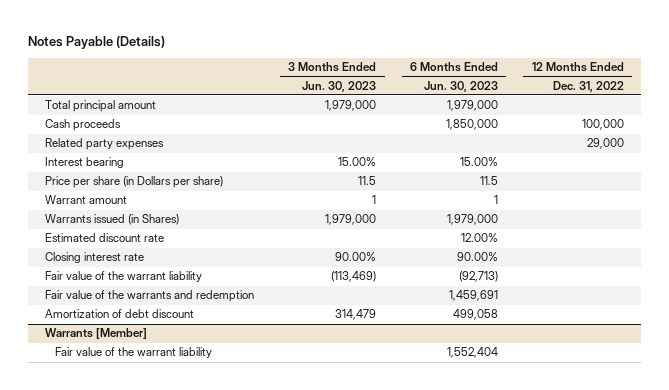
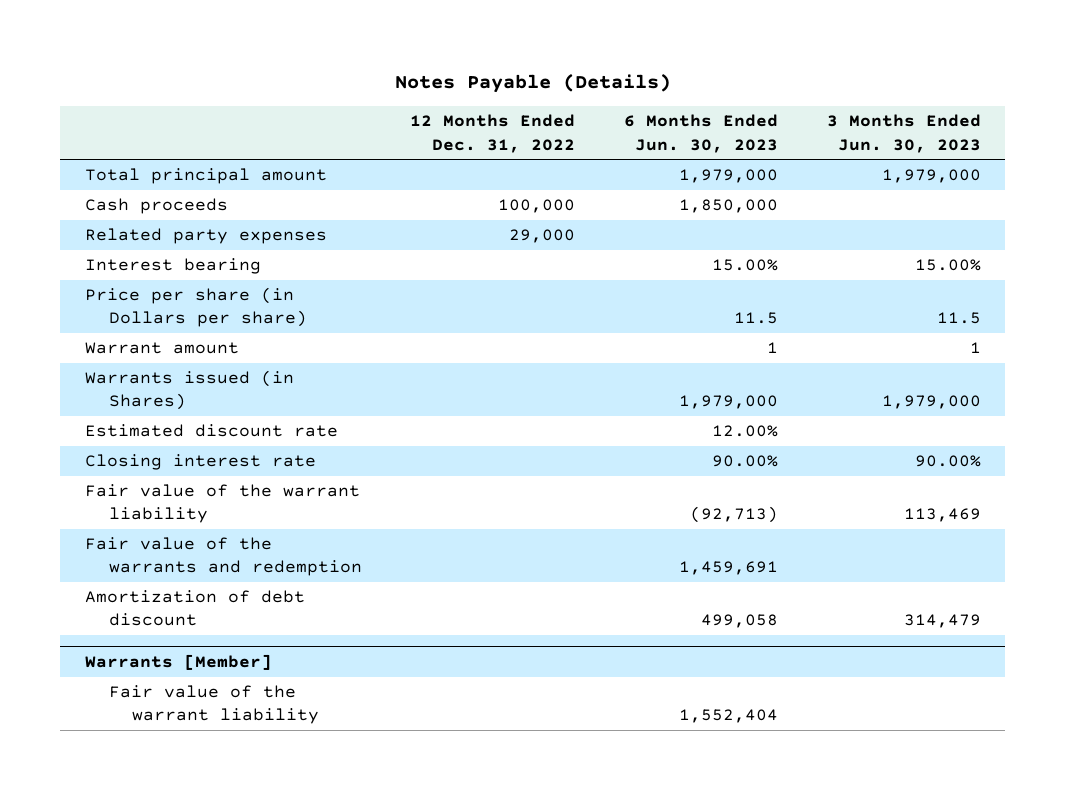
[331,271,377,283] (113,469) -> [904,508,982,523] 113,469

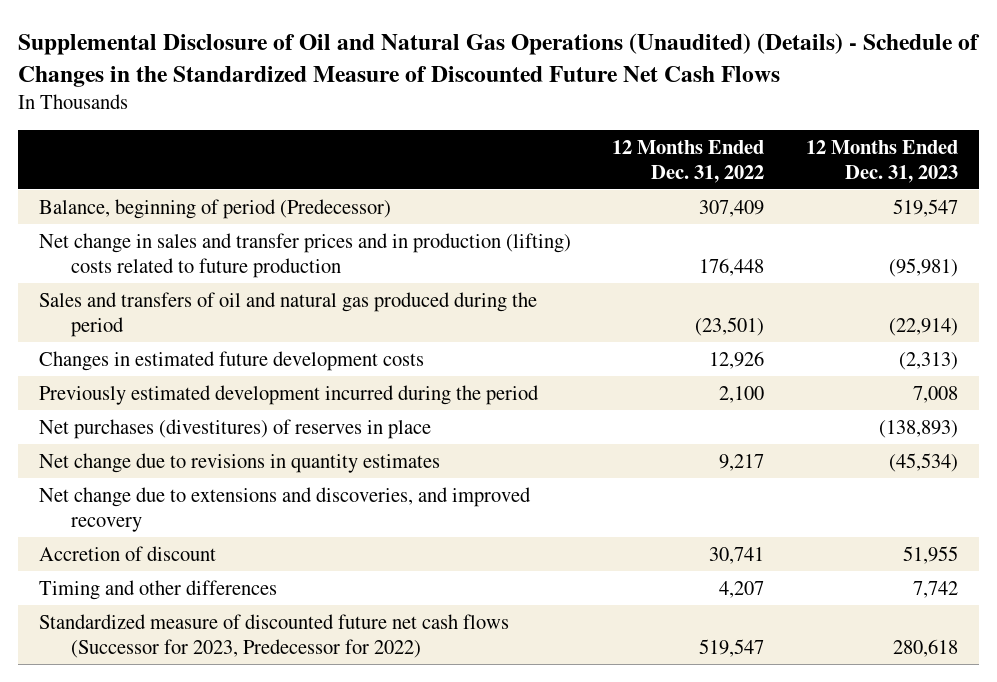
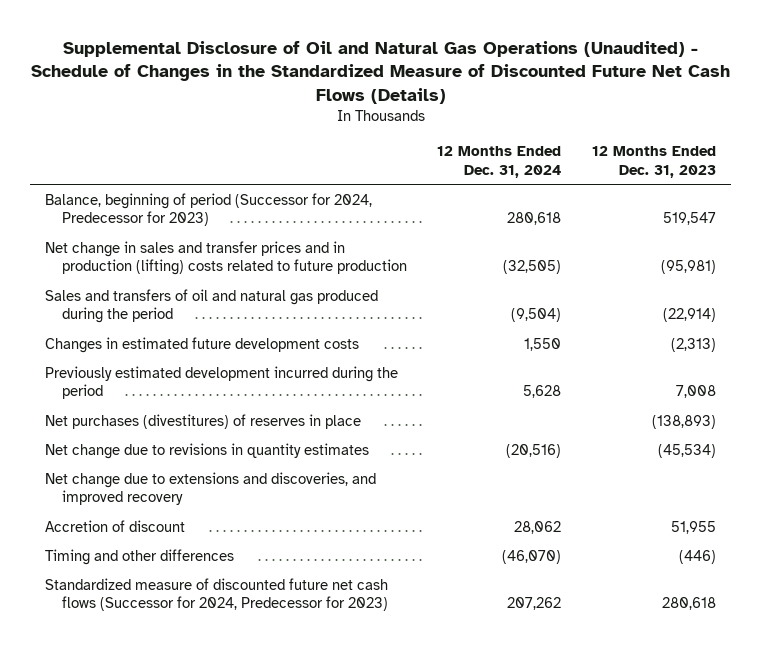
[18,32,981,87] Supplemental Disclosure of Oil and Natural Gas Operations (Unaudited) (Details) - Schedule of Changes in the Standardized Measure of Discounted Future Net Cash Flows -> [30,40,730,104] Supplemental Disclosure of Oil and Natural Gas Operations (Unaudited) - Schedule of Changes in the Standardized Measure of Discounted Future Net Cash Flows (Details)
[612,139,765,183] 12 Months Ended Dec. 31, 2022 -> none
none -> [437,146,562,178] 12 Months Ended Dec. 31, 2024
[38,198,391,219] Balance, beginning of period (Predecessor) -> [45,192,373,227] Balance, beginning of period (Successor for 2024, Predecessor for 2023)
[912,580,958,598] 7,742 -> [678,549,716,564] (446)
[38,613,509,658] Standardized measure of discounted future net cash flows (Successor for 2023, Predecessor for 2022) -> [45,577,389,612] Standardized measure of discounted future net cash flows (Successor for 2024, Predecessor for 2023)

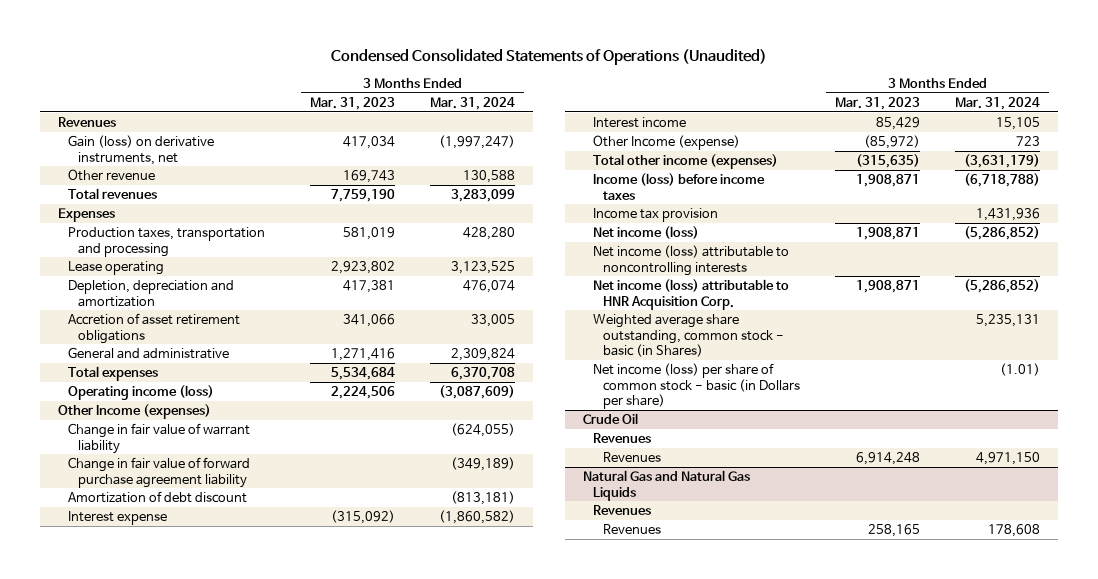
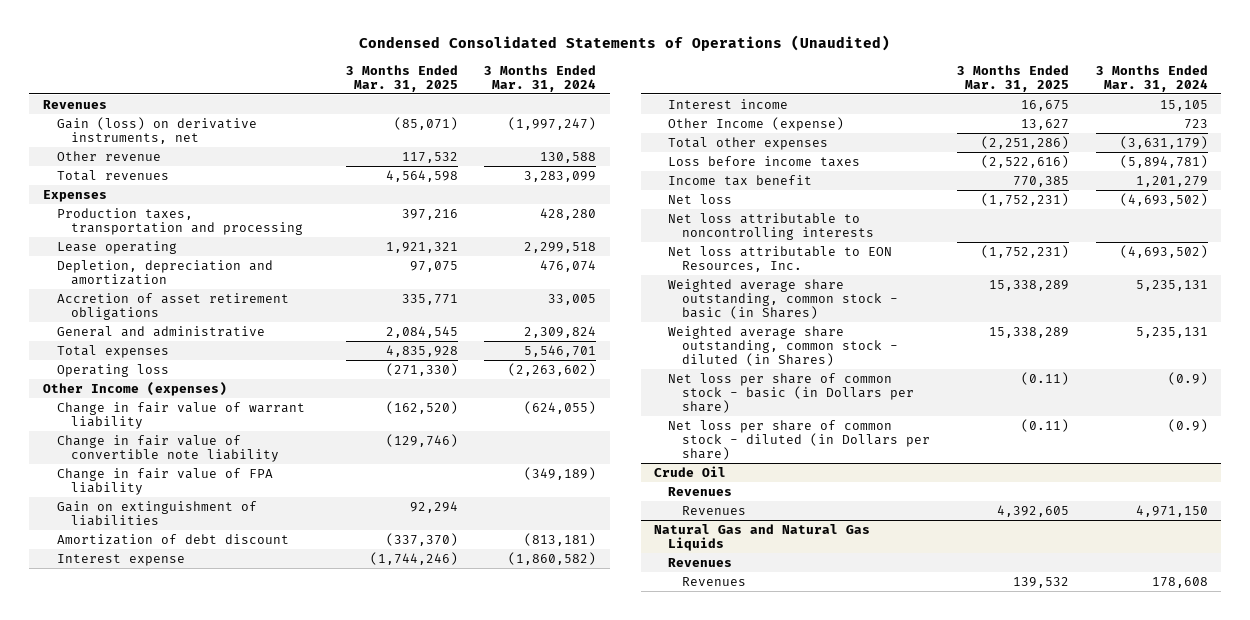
[310,96,396,110] Mar. 31, 2023 -> none
none -> [345,64,458,92] 3 Months Ended Mar. 31, 2025
[451,261,516,275] 3,123,525 -> [524,241,597,253] 2,299,518
[451,367,516,381] 6,370,708 -> [524,344,597,357] 5,546,701
[68,385,215,401] Operating income (loss) -> [56,363,169,377] Operating loss
[439,385,516,400] (3,087,609) -> [508,362,597,376] (2,263,602)
none -> [56,434,280,463] Change in fair value of convertible note liability
[68,457,251,488] Change in fair value of forward purchase agreement liability -> [56,467,273,496] Change in fair value of FPA liability
none -> [56,500,257,527] Gain on extinguishment of liabilities
[592,154,778,170] Total other income (expenses) -> [668,136,829,150] Total other expenses
[592,173,765,200] Income (loss) before income taxes -> [668,155,861,167] Loss before income taxes
[964,173,1041,188] (6,718,788) -> [1119,154,1208,168] (5,894,781)
[592,208,718,223] Income tax provision -> [668,174,813,186] Income tax benefit
[976,208,1041,222] 1,431,936 -> [1135,175,1208,187] 1,201,279
[592,226,699,240] Net income (loss) -> [668,193,733,204] Net loss
[964,226,1041,241] (5,286,852) -> [1119,192,1208,206] (4,693,502)
[592,245,789,276] Net income (loss) attributable to noncontrolling interests -> [668,212,875,241] Net loss attributable to noncontrolling interests
[592,279,789,310] Net income (loss) attributable to HNR Acquisition Corp. -> [668,245,893,273] Net loss attributable to EON Resources, Inc.
[964,279,1041,294] (5,286,852) -> [1119,244,1208,258] (4,693,502)
none -> [668,325,899,367] Weighted average share outstanding, common stock - diluted (in Shares)
[592,363,801,410] Net income (loss) per share of common stock - basic (in Dollars per share) -> [668,372,915,414] Net loss per share of common stock - basic (in Dollars per share)
[1000,363,1041,377] (1.01) -> [1167,371,1208,385] (0.9)
none -> [668,419,931,461] Net loss per share of common stock - diluted (in Dollars per share)

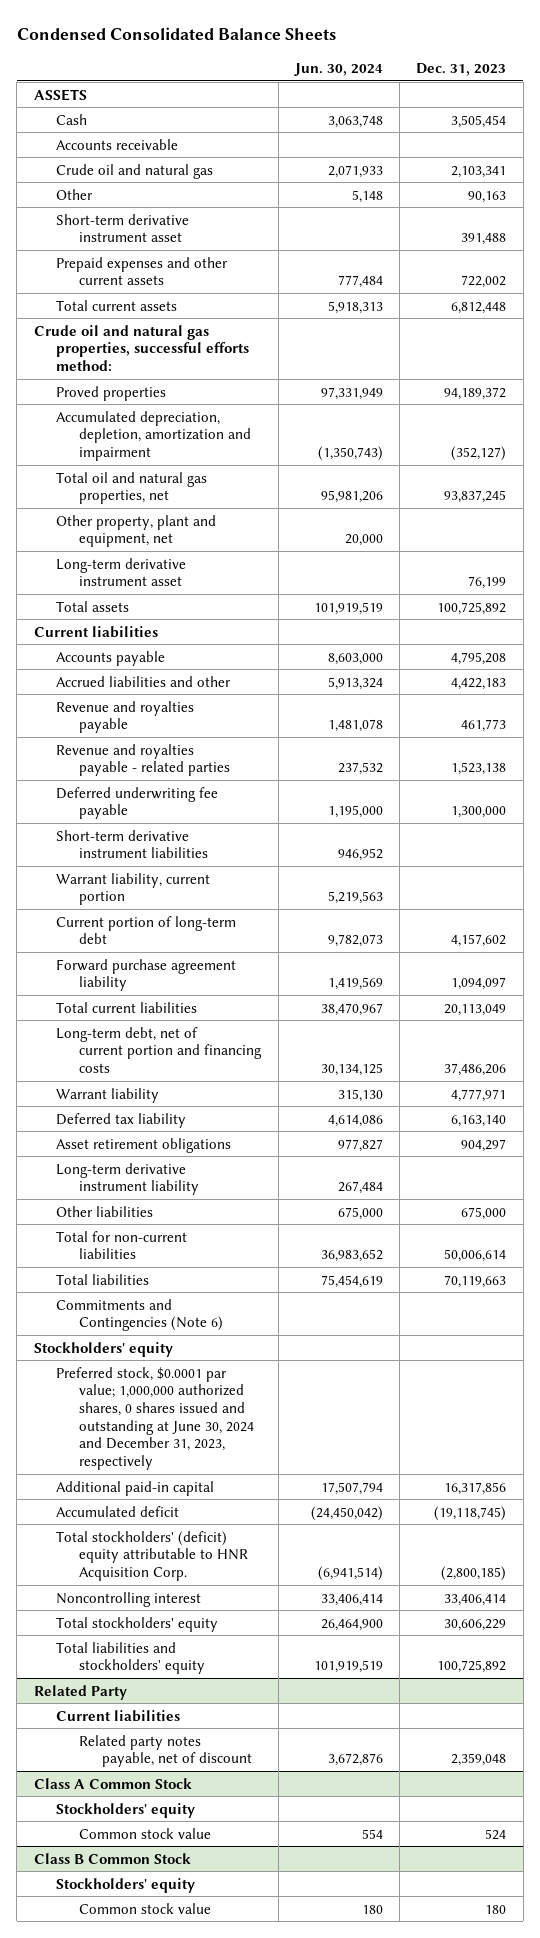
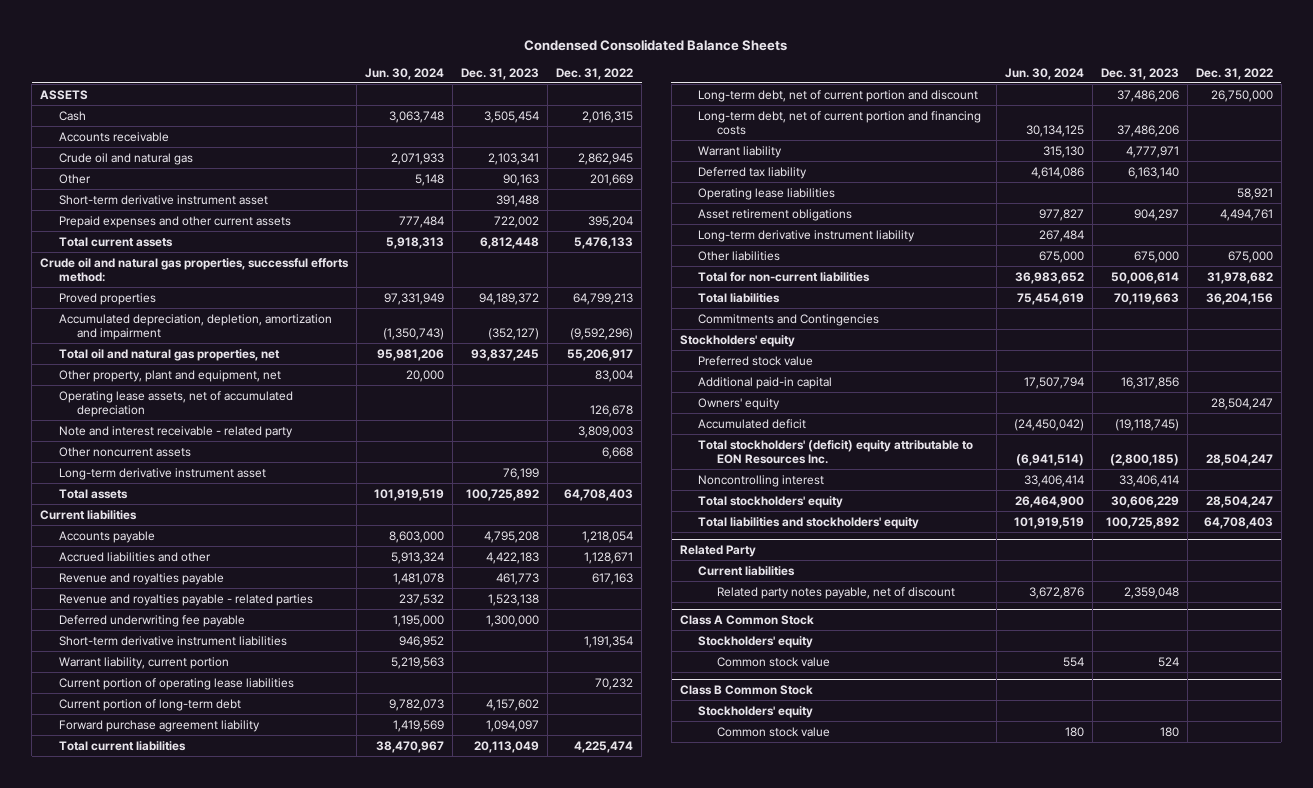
none -> [556,67,634,80] Dec. 31, 2022
none -> [58,390,293,418] Operating lease assets, net of accumulated depreciation
none -> [58,425,293,438] Note and interest receivable - related party
none -> [58,446,191,457] Other noncurrent assets
none -> [58,677,294,690] Current portion of operating lease liabilities
none -> [698,89,979,102] Long-term debt, net of current portion and discount
none -> [698,187,836,200] Operating lease liabilities
[56,1298,224,1332] Commitments and Contingencies (Note 6) -> [698,313,880,326] Commitments and Contingencies
[56,1366,255,1470] Preferred stock, $0.0001 par value; 1,000,000 authorized shares, 0 shares issued and outstanding at June 30, 2024 and December 31, 2023, respectively -> [698,355,814,366] Preferred stock value
none -> [698,397,781,410] Owners' equity
[56,1530,249,1581] Total stockholders' (deficit) equity attributable to HNR Acquisition Corp. -> [698,439,974,465] Total stockholders' (deficit) equity attributable to EON Resources Inc.

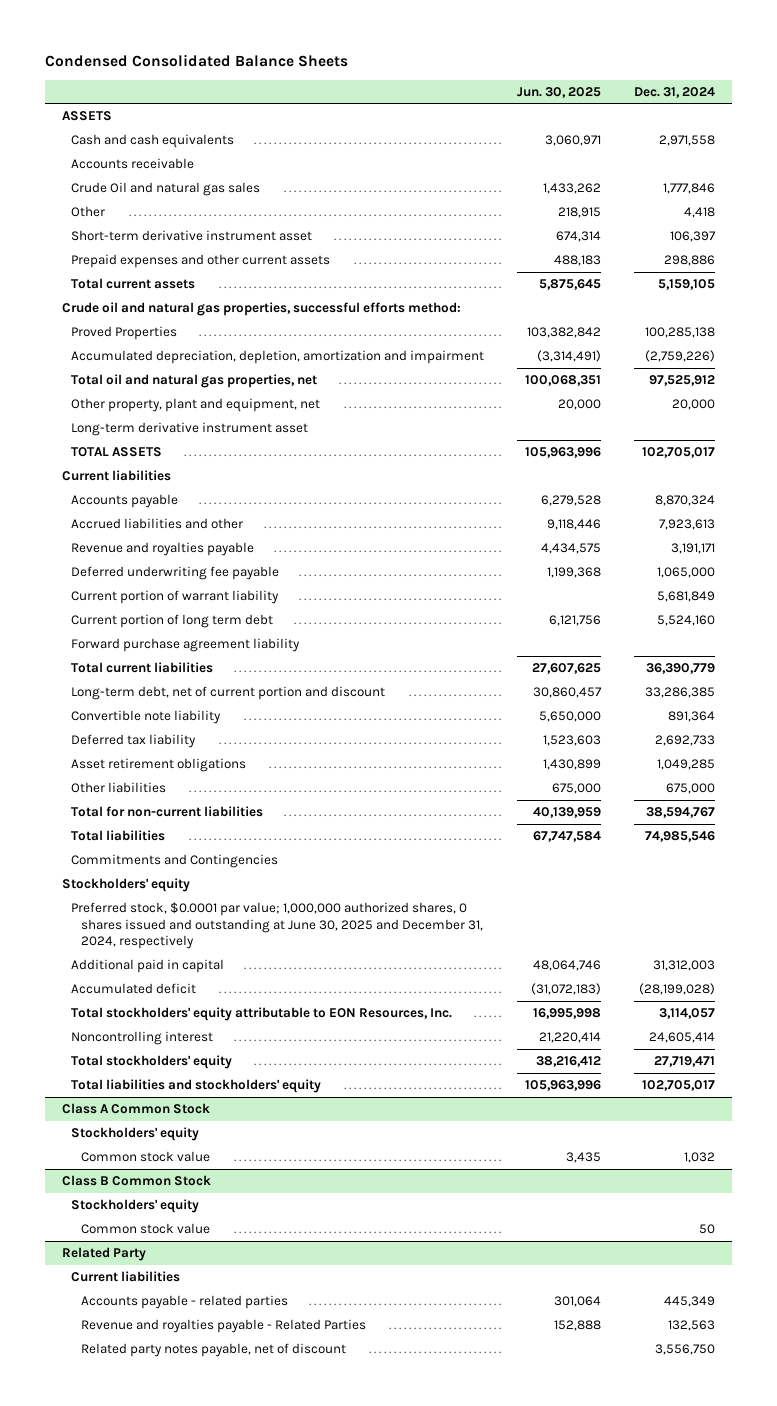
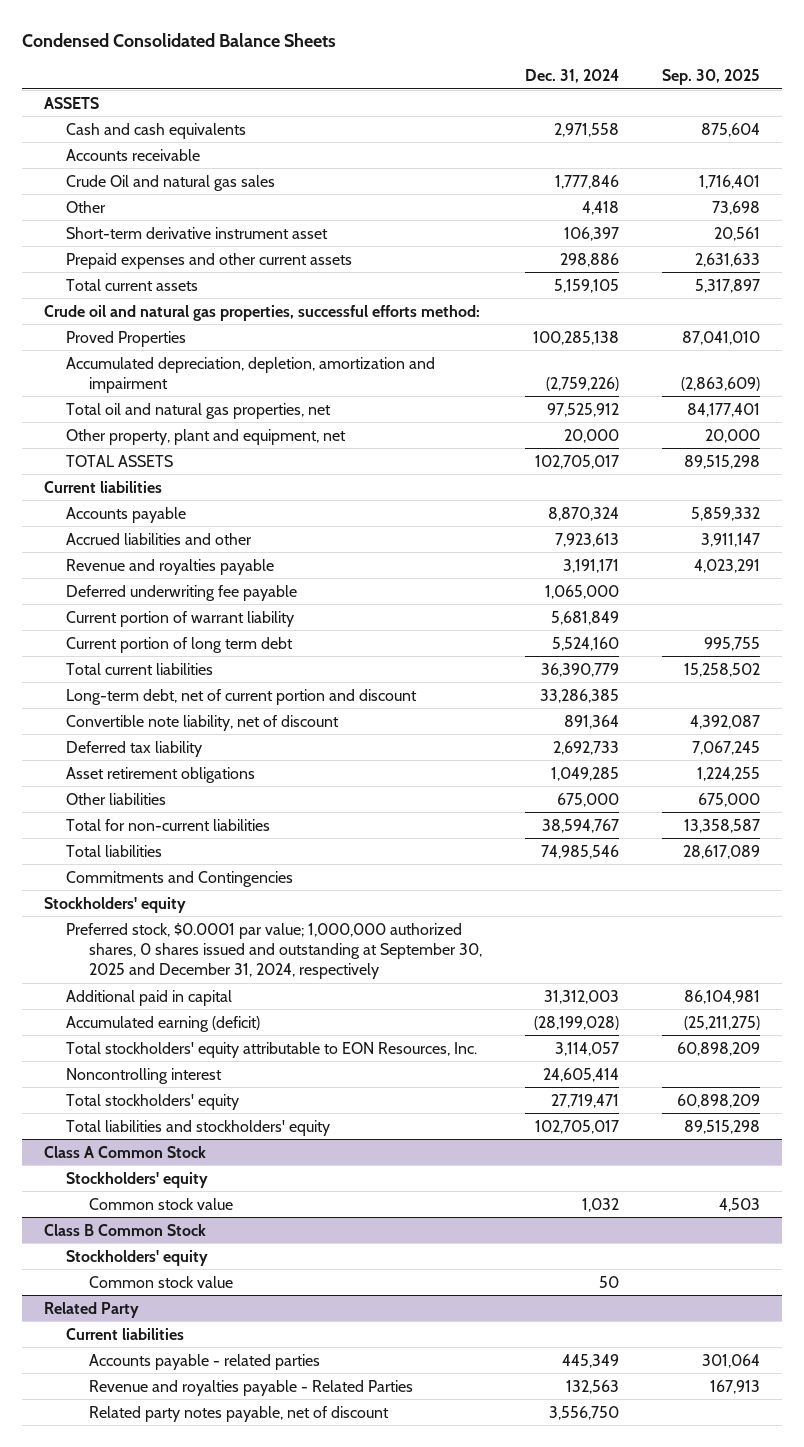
[517,86,602,98] Jun. 30, 2025 -> none
none -> [662,69,761,86] Sep. 30, 2025
[71,422,309,437] Long-term derivative instrument asset -> none
[71,638,301,653] Forward purchase agreement liability -> none
[71,710,222,725] Convertible note liability -> [66,714,340,731] Convertible note liability, net of discount
[71,902,483,949] Preferred stock, $0.0001 par value; 1,000,000 authorized shares, 0 shares issued and outstanding at June 30, 2025 and December 31, 2024, respectively -> [66,922,482,979] Preferred stock, $0.0001 par value; 1,000,000 authorized shares, 0 shares issued and outstanding at September 30, 2025 and December 31, 2024, respectively
[71,983,197,995] Accumulated deficit -> [66,1015,261,1032] Accumulated earning (deficit)

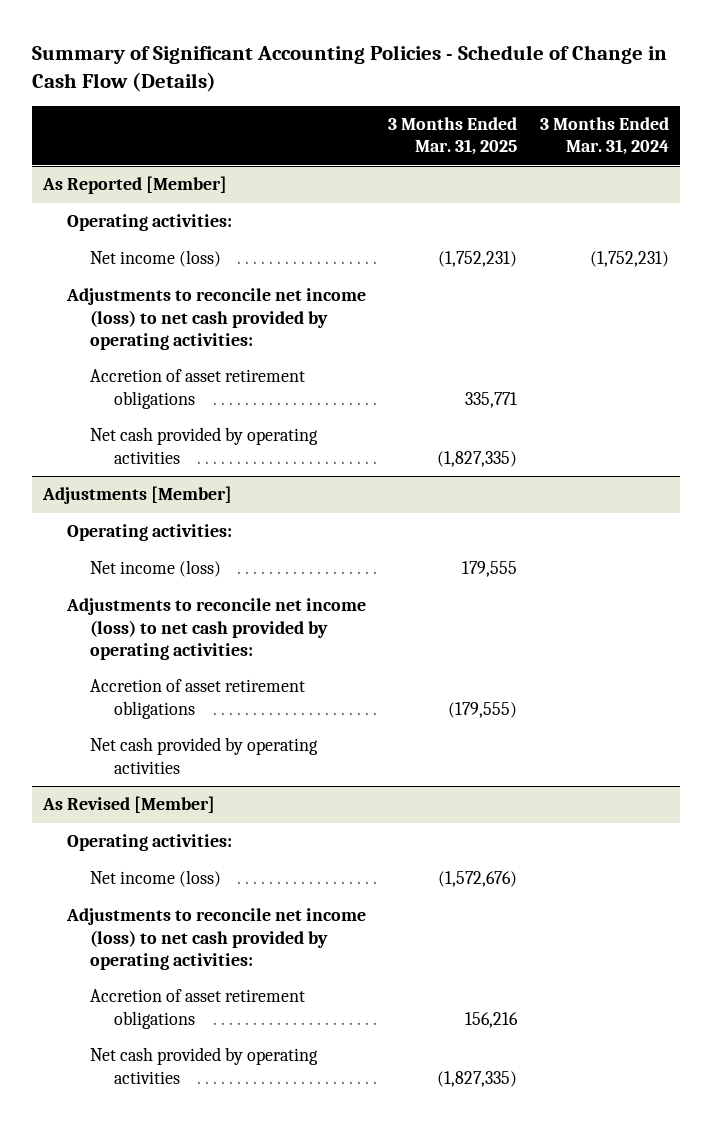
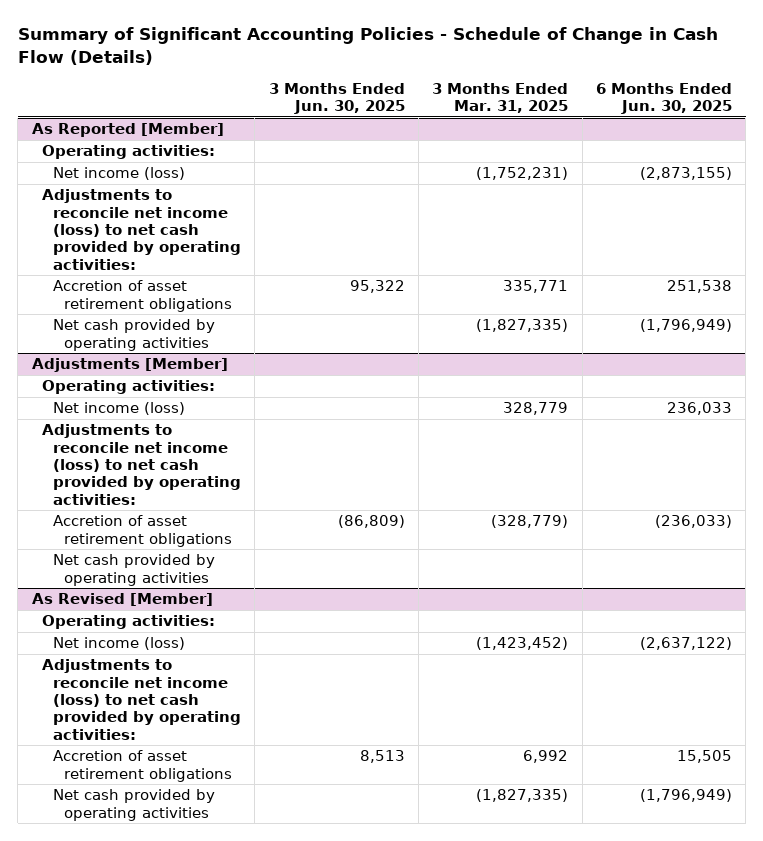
[539,117,669,156] 3 Months Ended Mar. 31, 2024 -> none
none -> [268,82,405,115] 3 Months Ended Jun. 30, 2025
none -> [595,82,732,115] 6 Months Ended Jun. 30, 2025
[462,561,518,578] 179,555 -> [503,402,569,416] 328,779
[448,701,518,718] (179,555) -> [491,515,569,529] (328,779)
[438,871,518,888] (1,572,676) -> [476,637,569,651] (1,423,452)
[465,1011,519,1028] 156,216 -> [523,750,569,764] 6,992

